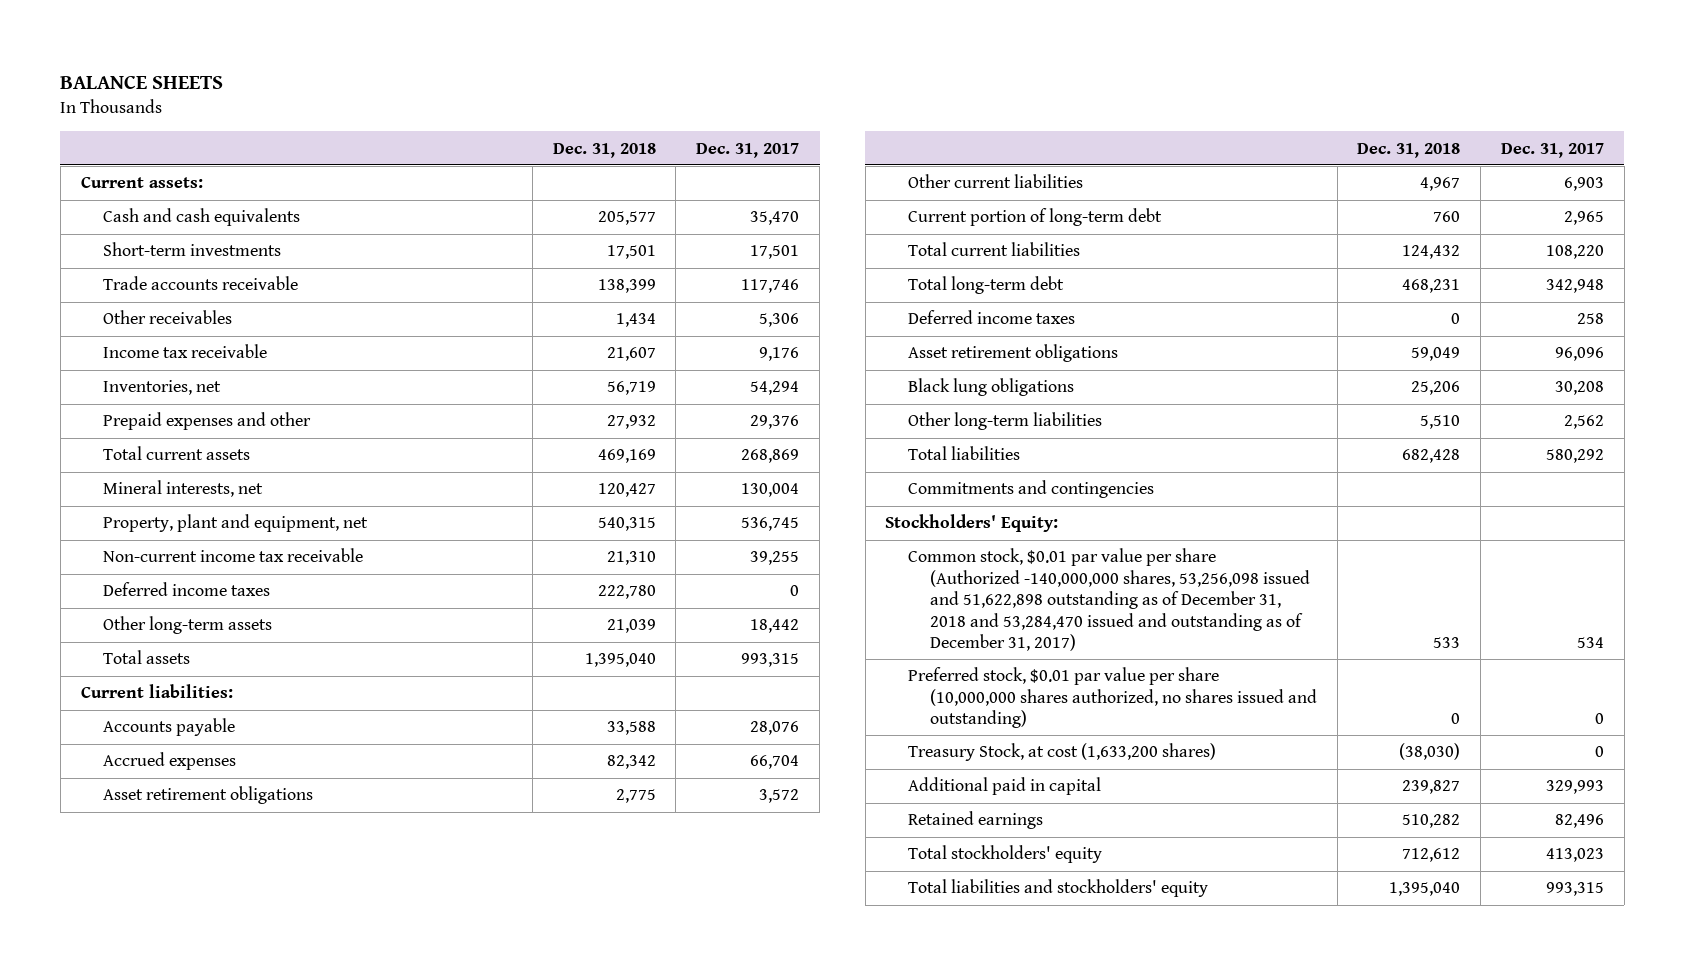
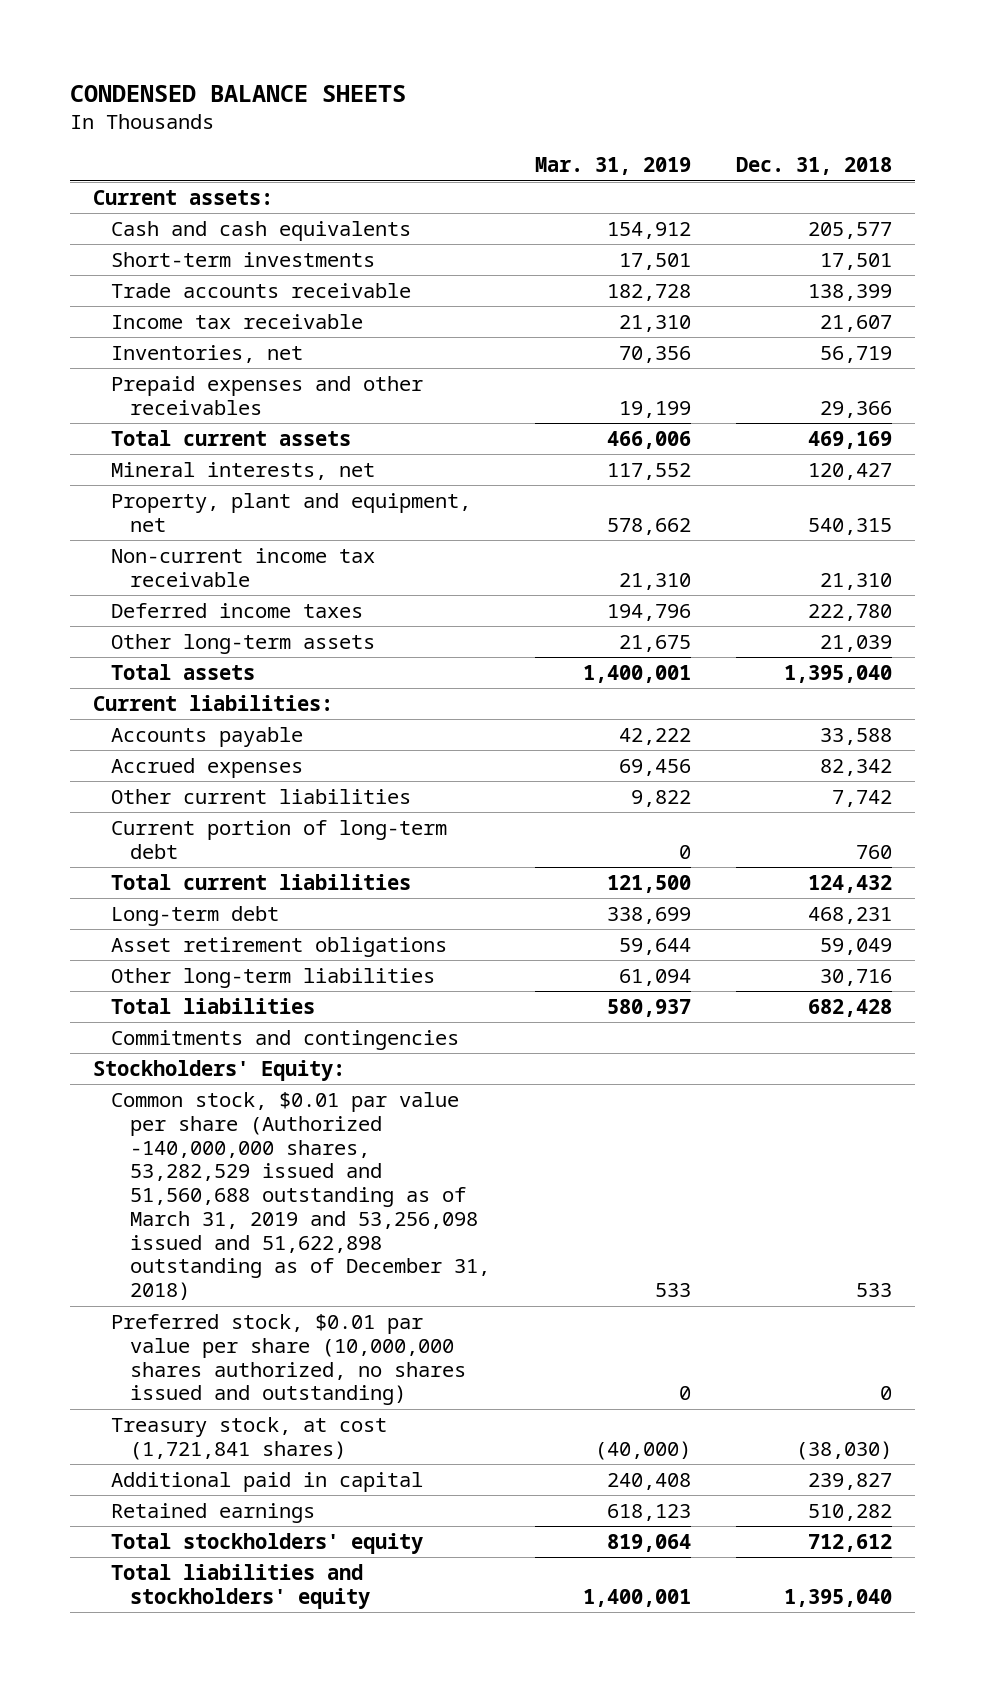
[60,75,224,89] BALANCE SHEETS -> [70,84,407,102] CONDENSED BALANCE SHEETS
[696,142,800,158] Dec. 31, 2017 -> none
none -> [534,157,691,176] Mar. 31, 2019
[102,310,232,325] Other receivables -> none
[102,412,311,431] Prepaid expenses and other -> [111,376,424,415] Prepaid expenses and other receivables
[606,415,656,430] 27,932 -> [820,400,893,418] 29,366
[102,786,313,805] Asset retirement obligations -> none
[1420,177,1461,192] 4,967 -> [832,790,893,808] 7,742
[907,310,1075,325] Deferred income taxes -> none
[907,276,1064,295] Total long-term debt -> [111,906,280,927] Long-term debt
[907,378,1074,397] Black lung obligations -> none
[1420,415,1461,430] 5,510 -> [820,969,893,987] 30,716
[907,548,1310,652] Common stock, $0.01 par value per share (Authorized -140,000,000 shares, 53,256,098 issued and 51,622,898 outstanding as of December 31, 2018 and 53,284,470 issued and outstanding as of December 31, 2017) -> [111,1092,490,1301] Common stock, $0.01 par value per share (Authorized -140,000,000 shares, 53,282,529 issued and 51,560,688 outstanding as of March 31, 2019 and 53,256,098 issued and 51,622,898 outstanding as of December 31, 2018)
[907,743,1216,762] Treasury Stock, at cost (1,633,200 shares) -> [111,1417,388,1460] Treasury stock, at cost (1,721,841 shares)

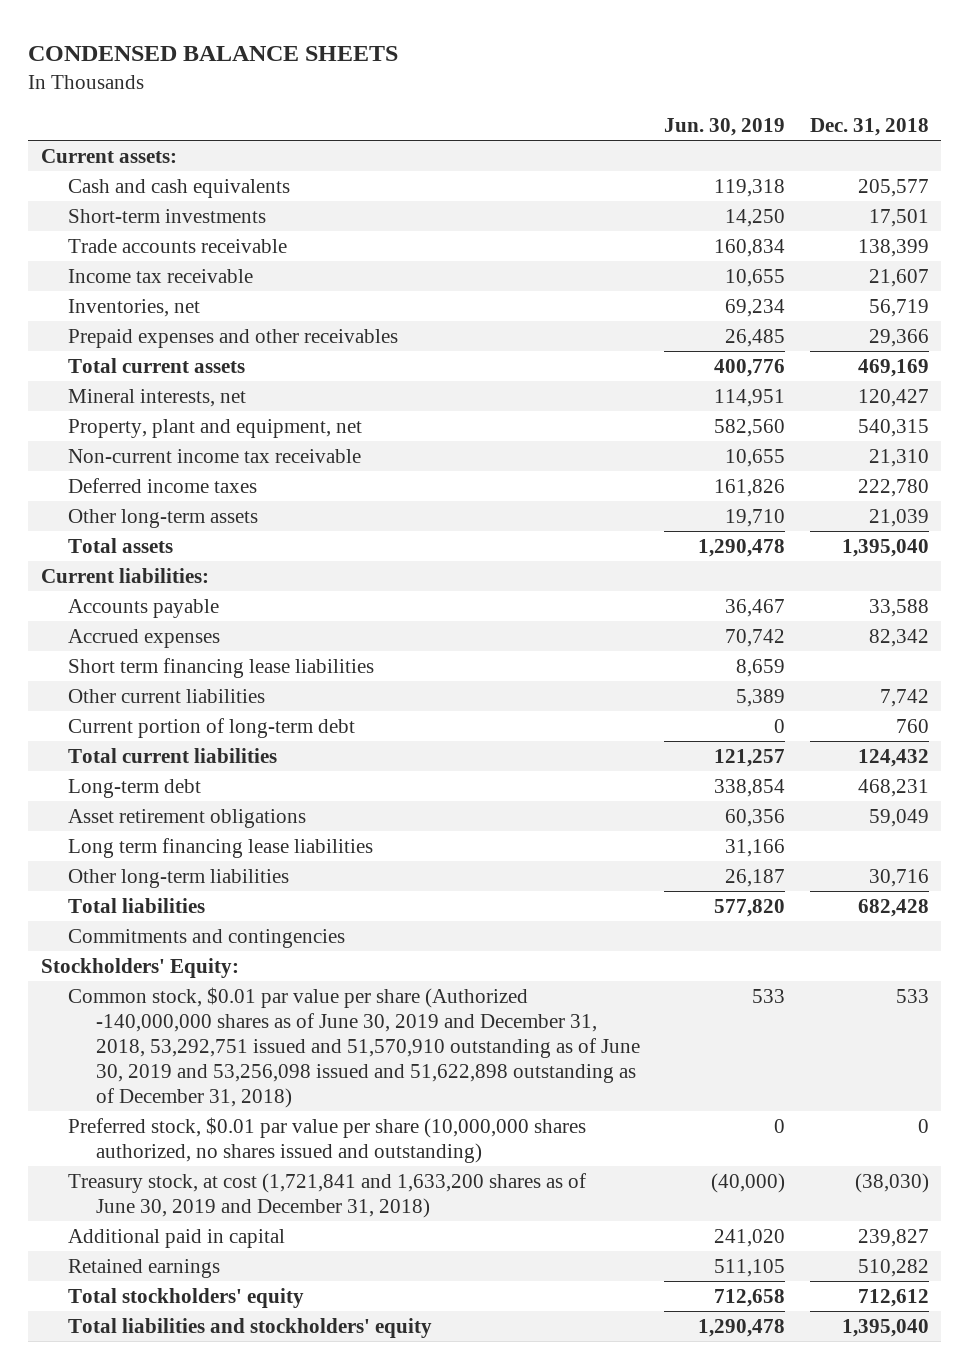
[534,157,691,176] Mar. 31, 2019 -> none
none -> [664,117,786,136] Jun. 30, 2019
none -> [68,657,375,678] Short term financing lease liabilities
none -> [68,837,374,858] Long term financing lease liabilities
[111,1092,490,1301] Common stock, $0.01 par value per share (Authorized -140,000,000 shares, 53,282,529 issued and 51,560,688 outstanding as of March 31, 2019 and 53,256,098 issued and 51,622,898 outstanding as of December 31, 2018) -> [68,986,640,1108] Common stock, $0.01 par value per share (Authorized -140,000,000 shares as of June 30, 2019 and December 31, 2018, 53,292,751 issued and 51,570,910 outstanding as of June 30, 2019 and 53,256,098 issued and 51,622,898 outstanding as of December 31, 2018)
[111,1417,388,1460] Treasury stock, at cost (1,721,841 shares) -> [68,1172,587,1218] Treasury stock, at cost (1,721,841 and 1,633,200 shares as of June 30, 2019 and December 31, 2018)

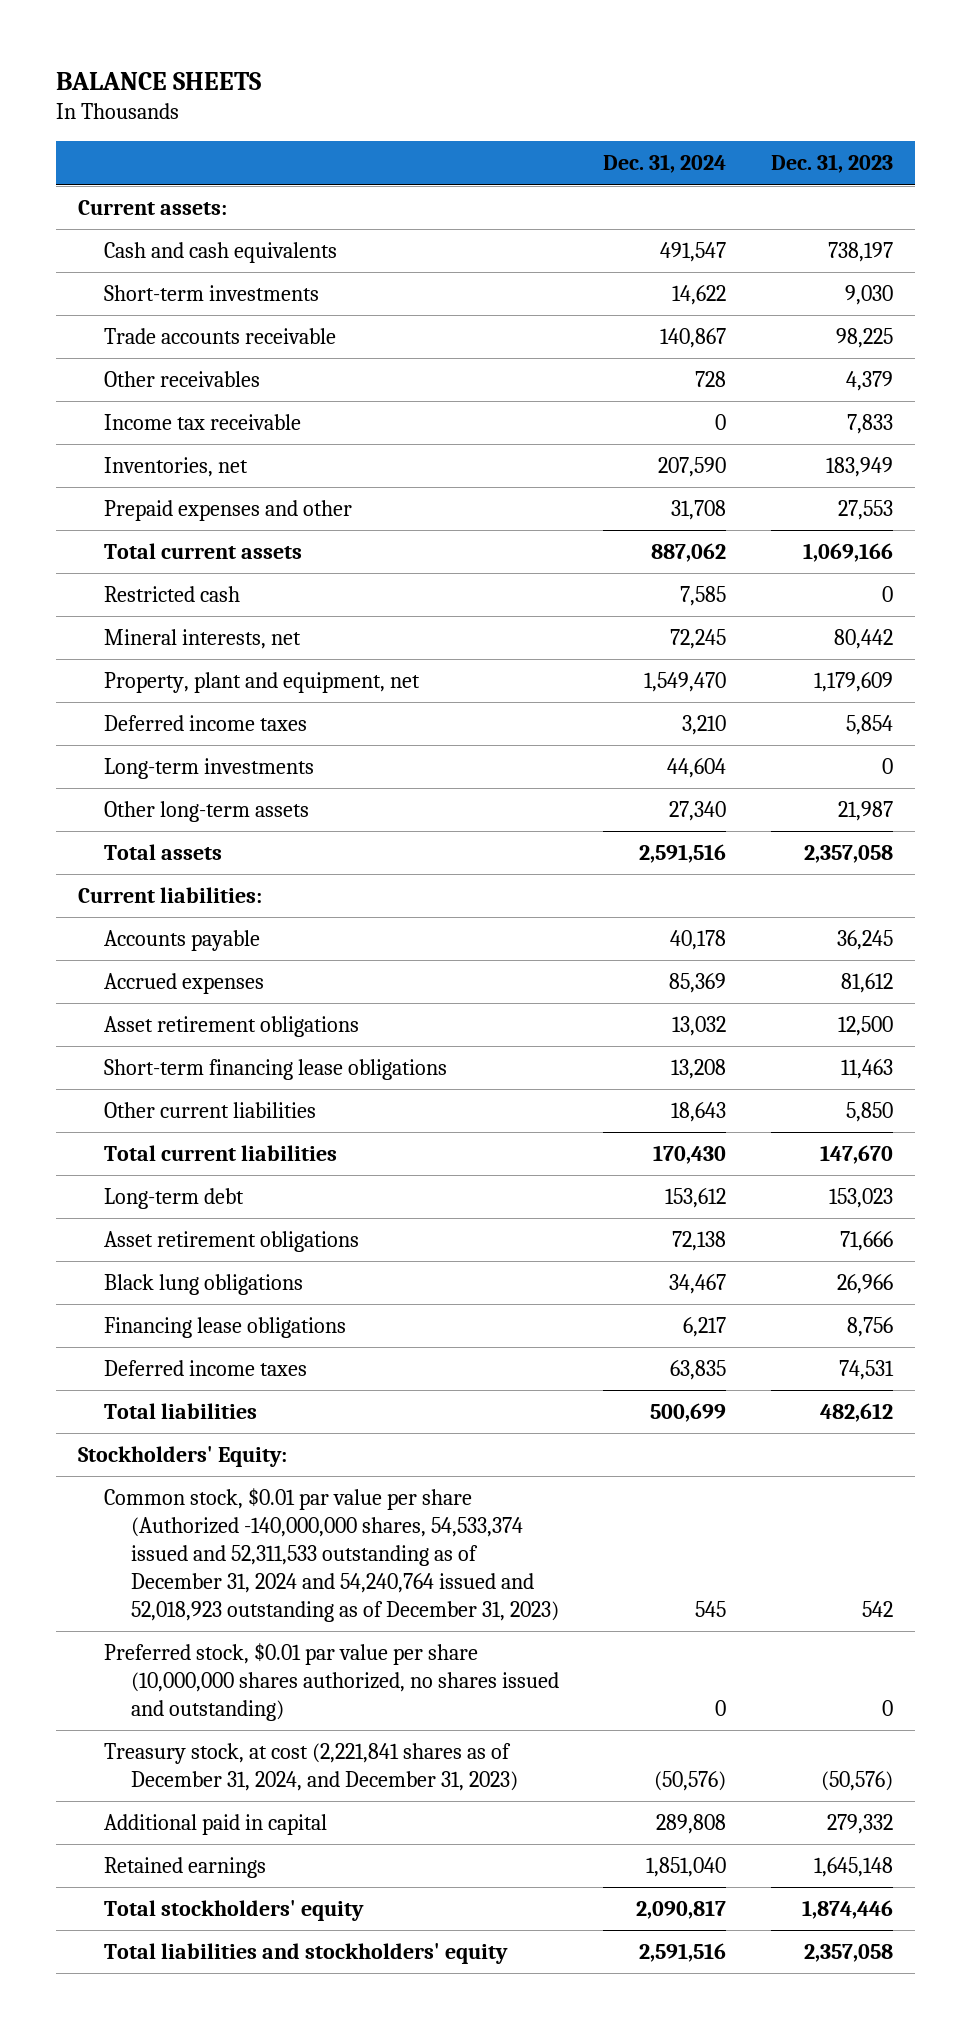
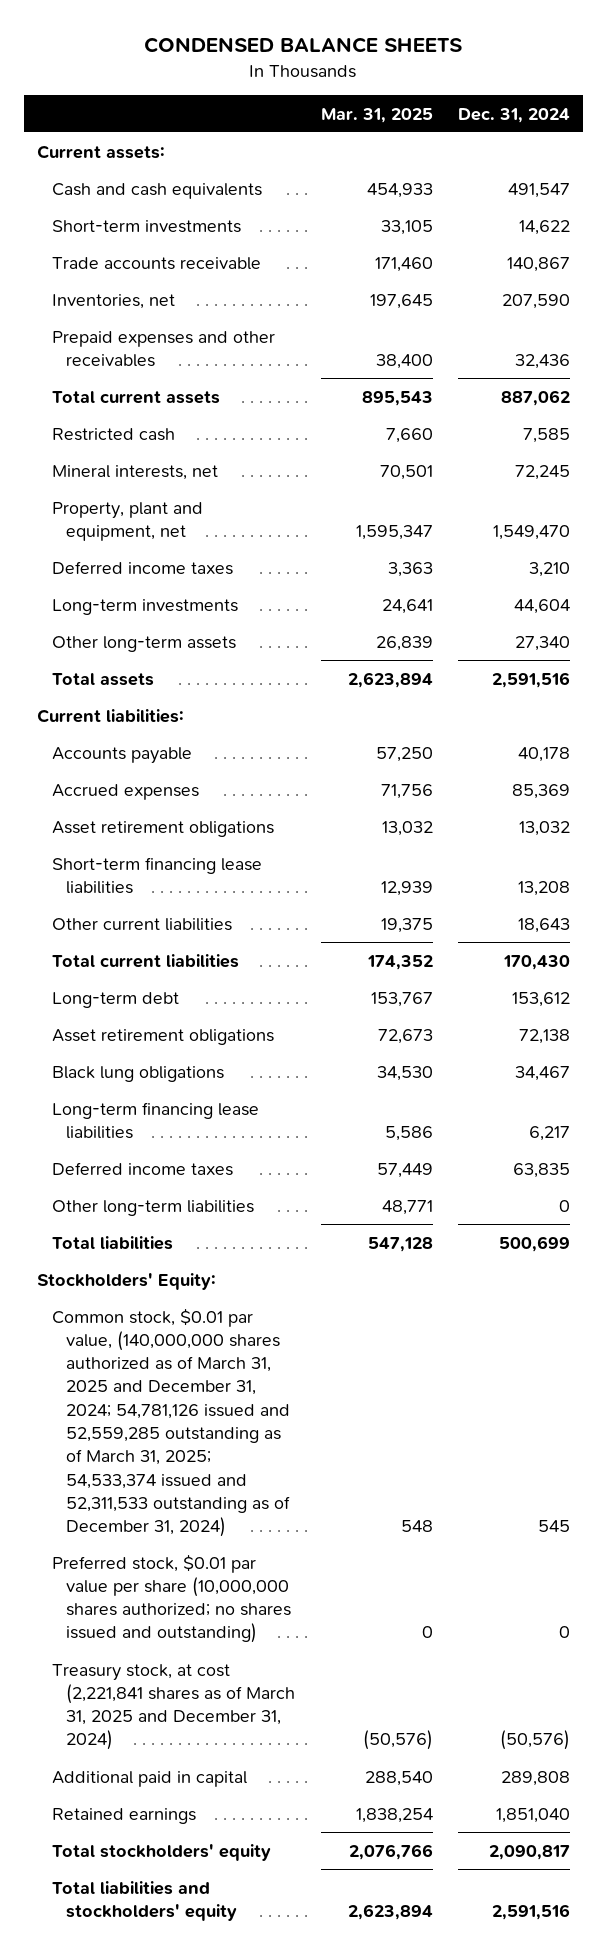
[55,71,261,90] BALANCE SHEETS -> [144,37,463,54] CONDENSED BALANCE SHEETS
[770,154,893,174] Dec. 31, 2023 -> none
none -> [320,107,433,123] Mar. 31, 2025
[104,371,261,388] Other receivables -> none
[104,414,302,431] Income tax receivable -> none
[104,500,353,522] Prepaid expenses and other -> [51,330,275,367] Prepaid expenses and other receivables
[671,500,727,521] 31,708 -> [514,353,570,369] 32,436
[104,1059,448,1081] Short-term financing lease obligations -> [51,856,262,894] Short-term financing lease liabilities
[104,1317,347,1339] Financing lease obligations -> [51,1101,259,1139] Long-term financing lease liabilities
none -> [51,1199,254,1216] Other long-term liabilities
[104,1488,559,1622] Common stock, $0.01 par value per share (Authorized -140,000,000 shares, 54,533,374 issued and 52,311,533 outstanding as of December 31, 2024 and 54,240,764 issued and 52,018,923 outstanding as of December 31, 2023) -> [51,1307,291,1538] Common stock, $0.01 par value, (140,000,000 shares authorized as of March 31, 2025 and December 31, 2024; 54,781,126 issued and 52,559,285 outstanding as of March 31, 2025; 54,533,374 issued and 52,311,533 outstanding as of December 31, 2024)
[104,1643,559,1721] Preferred stock, $0.01 par value per share (10,000,000 shares authorized, no shares issued and outstanding) -> [51,1553,292,1644] Preferred stock, $0.01 par value per share (10,000,000 shares authorized; no shares issued and outstanding)
[104,1743,518,1791] Treasury stock, at cost (2,221,841 shares as of December 31, 2024, and December 31, 2023) -> [51,1663,296,1751] Treasury stock, at cost (2,221,841 shares as of March 31, 2025 and December 31, 2024)

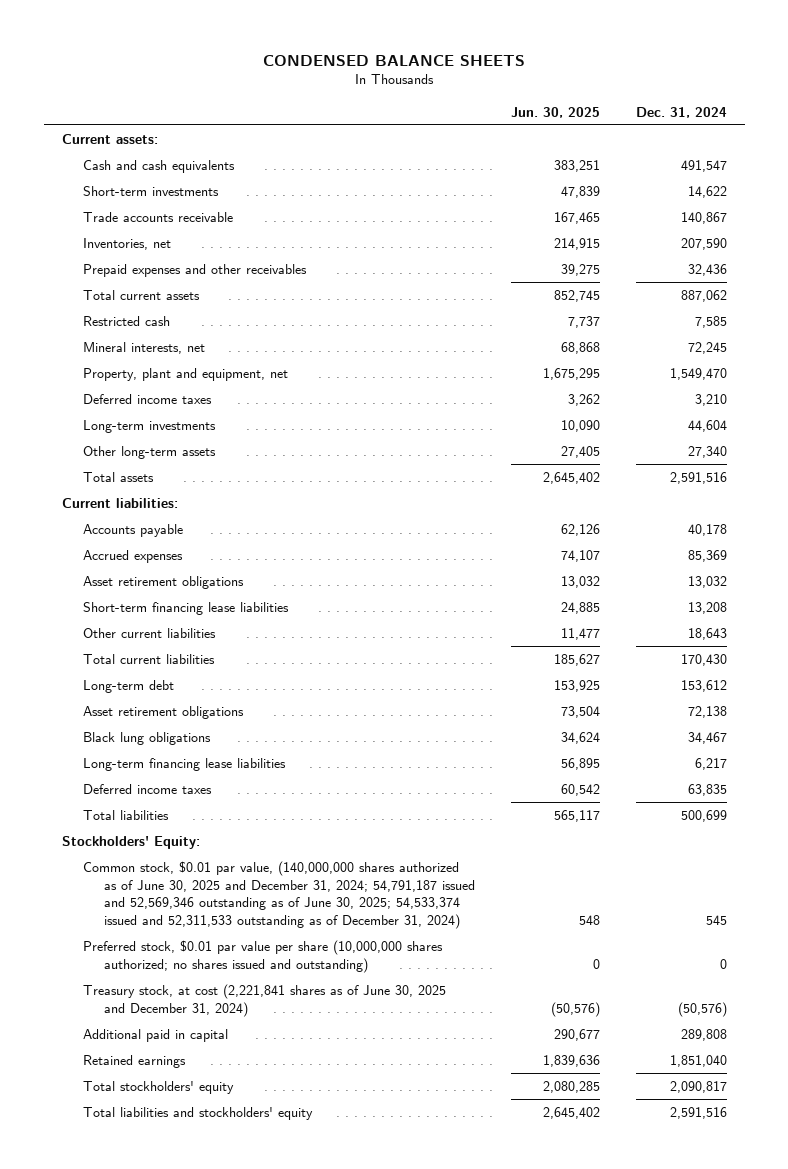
[320,107,433,123] Mar. 31, 2025 -> none
none -> [510,106,600,118] Jun. 30, 2025
[51,1199,254,1216] Other long-term liabilities -> none
[51,1307,291,1538] Common stock, $0.01 par value, (140,000,000 shares authorized as of March 31, 2025 and December 31, 2024; 54,781,126 issued and 52,559,285 outstanding as of March 31, 2025; 54,533,374 issued and 52,311,533 outstanding as of December 31, 2024) -> [82,861,476,929] Common stock, $0.01 par value, (140,000,000 shares authorized as of June 30, 2025 and December 31, 2024; 54,791,187 issued and 52,569,346 outstanding as of June 30, 2025; 54,533,374 issued and 52,311,533 outstanding as of December 31, 2024)
[51,1663,296,1751] Treasury stock, at cost (2,221,841 shares as of March 31, 2025 and December 31, 2024) -> [82,984,446,1017] Treasury stock, at cost (2,221,841 shares as of June 30, 2025 and December 31, 2024)

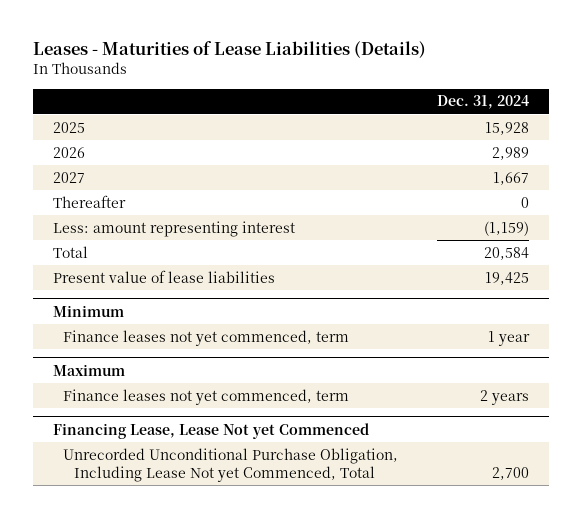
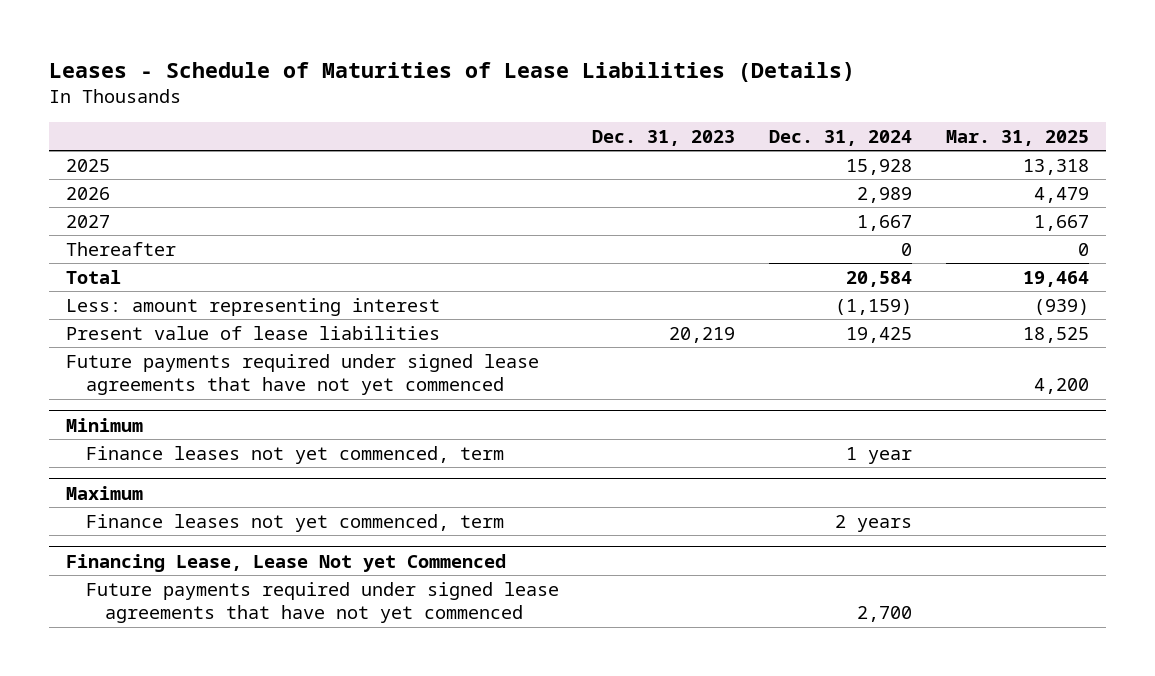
[33,41,427,59] Leases - Maturities of Lease Liabilities (Details) -> [49,62,856,83] Leases - Schedule of Maturities of Lease Liabilities (Details)
none -> [592,129,736,146] Dec. 31, 2023
none -> [946,129,1090,146] Mar. 31, 2025
[52,220,295,237] Less: amount representing interest -> [66,297,441,316] Less: amount representing interest
none -> [66,353,540,396] Future payments required under signed lease agreements that have not yet commenced
[63,447,399,482] Unrecorded Unconditional Purchase Obligation, Including Lease Not yet Commenced, Total -> [85,581,559,624] Future payments required under signed lease agreements that have not yet commenced

